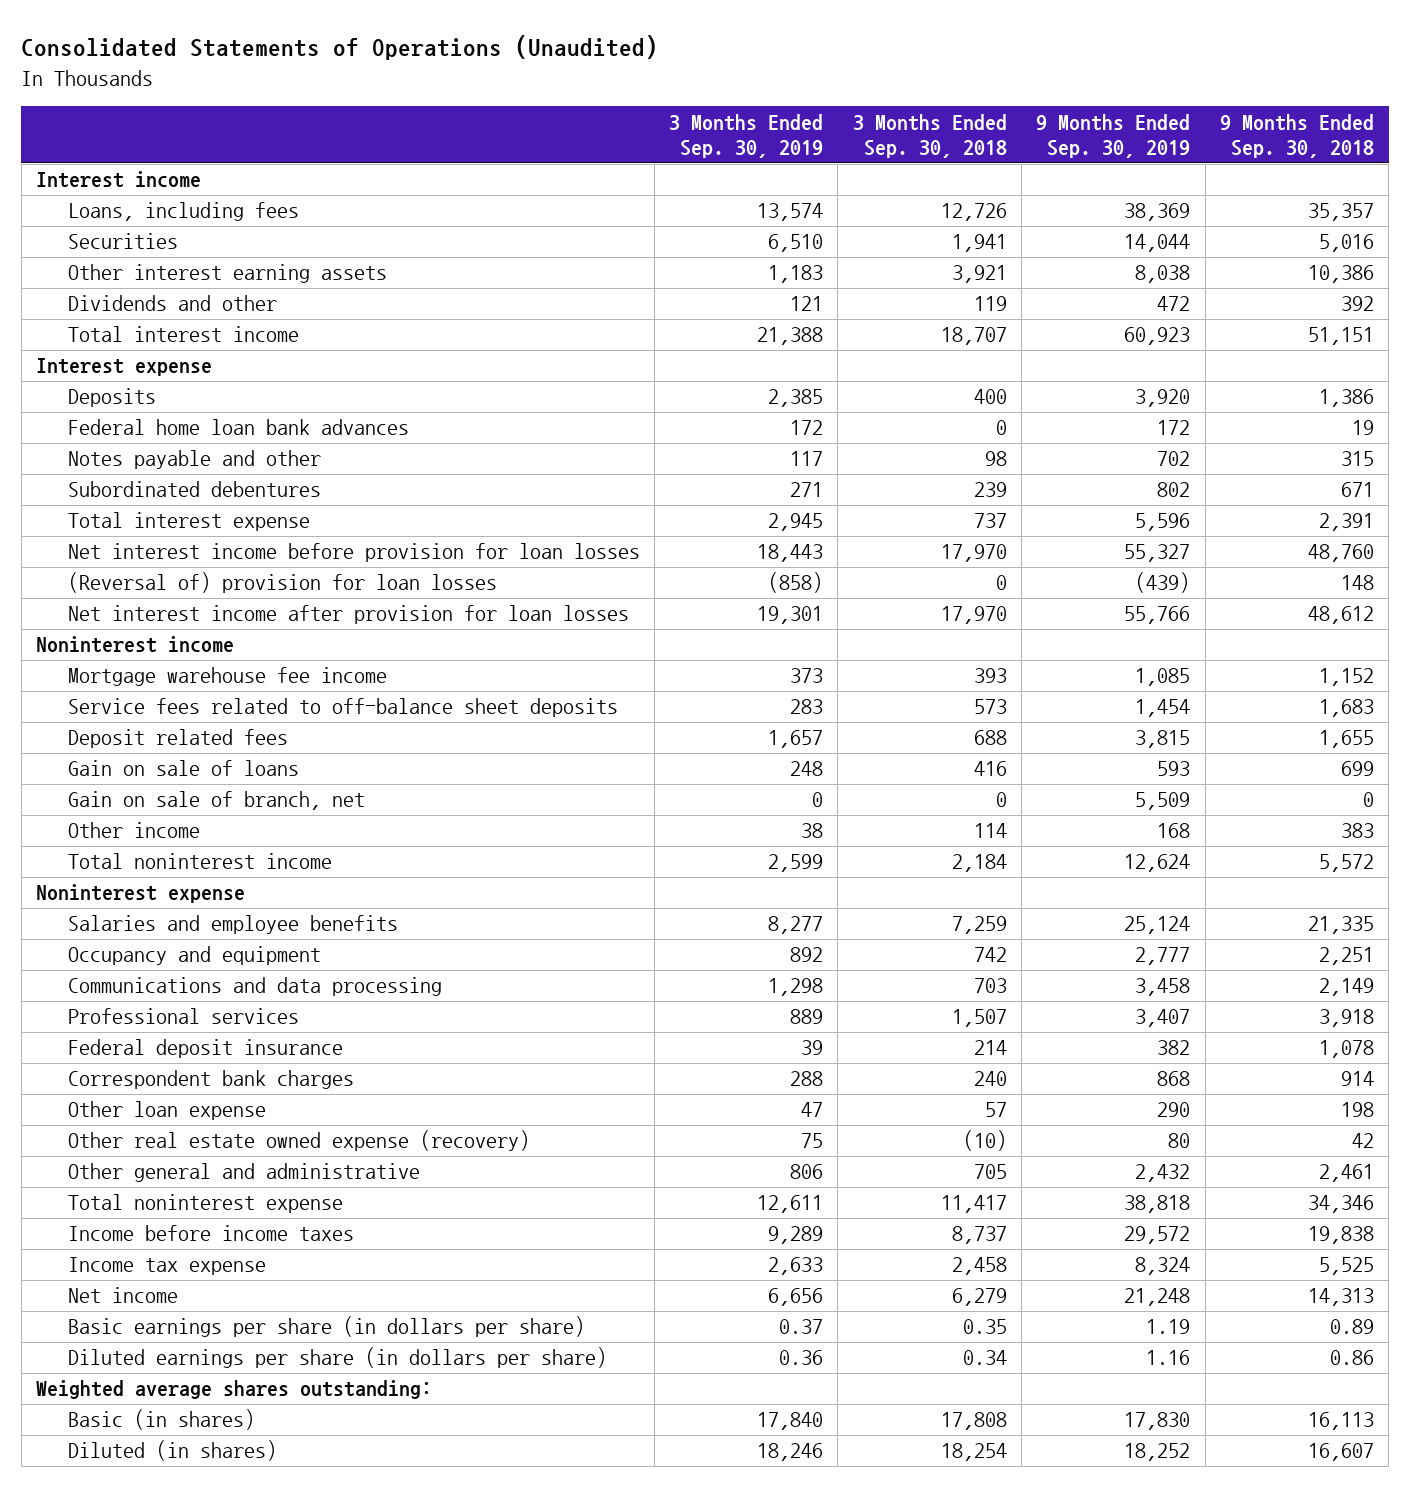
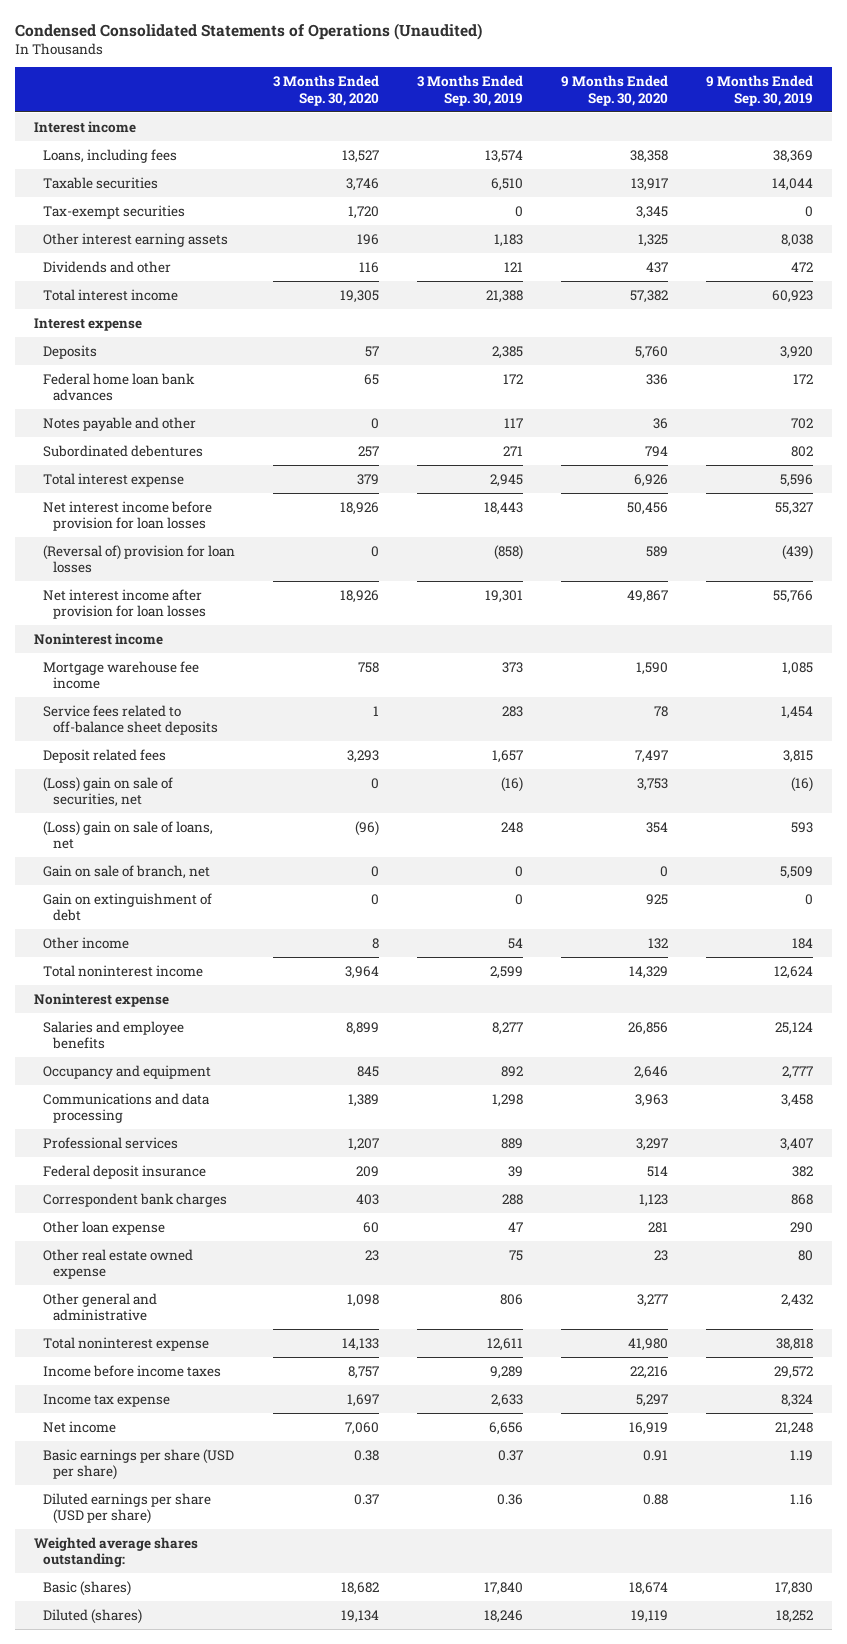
[21,35,659,61] Consolidated Statements of Operations (Unaudited) -> [14,22,482,40] Condensed Consolidated Statements of Operations (Unaudited)
[852,113,1007,159] 3 Months Ended Sep. 30, 2018 -> none
[1220,113,1375,159] 9 Months Ended Sep. 30, 2018 -> none
none -> [273,74,380,106] 3 Months Ended Sep. 30, 2020
none -> [561,74,669,106] 9 Months Ended Sep. 30, 2020
[67,233,178,250] Securities -> [43,176,159,189] Taxable securities
none -> [43,204,186,219] Tax-exempt securities
none -> [43,776,174,808] (Loss) gain on sale of securities, net
[67,760,299,777] Gain on sale of loans -> [43,820,214,850] (Loss) gain on sale of loans, net
none -> [43,892,213,922] Gain on extinguishment of debt
[801,823,824,839] 38 -> [508,937,524,949] 54
[1157,823,1191,839] 168 -> [791,937,813,949] 184
[67,1130,530,1152] Other real estate owned expense (recovery) -> [43,1248,194,1280] Other real estate owned expense
[67,1316,585,1338] Basic earnings per share (in dollars per share) -> [43,1448,235,1481] Basic earnings per share (USD per share)
[67,1347,607,1369] Diluted earnings per share (in dollars per share) -> [43,1492,212,1525] Diluted earnings per share (USD per share)
[67,1409,255,1431] Basic (in shares) -> [43,1580,132,1596] Basic (shares)
[67,1440,277,1462] Diluted (in shares) -> [43,1608,143,1624] Diluted (shares)

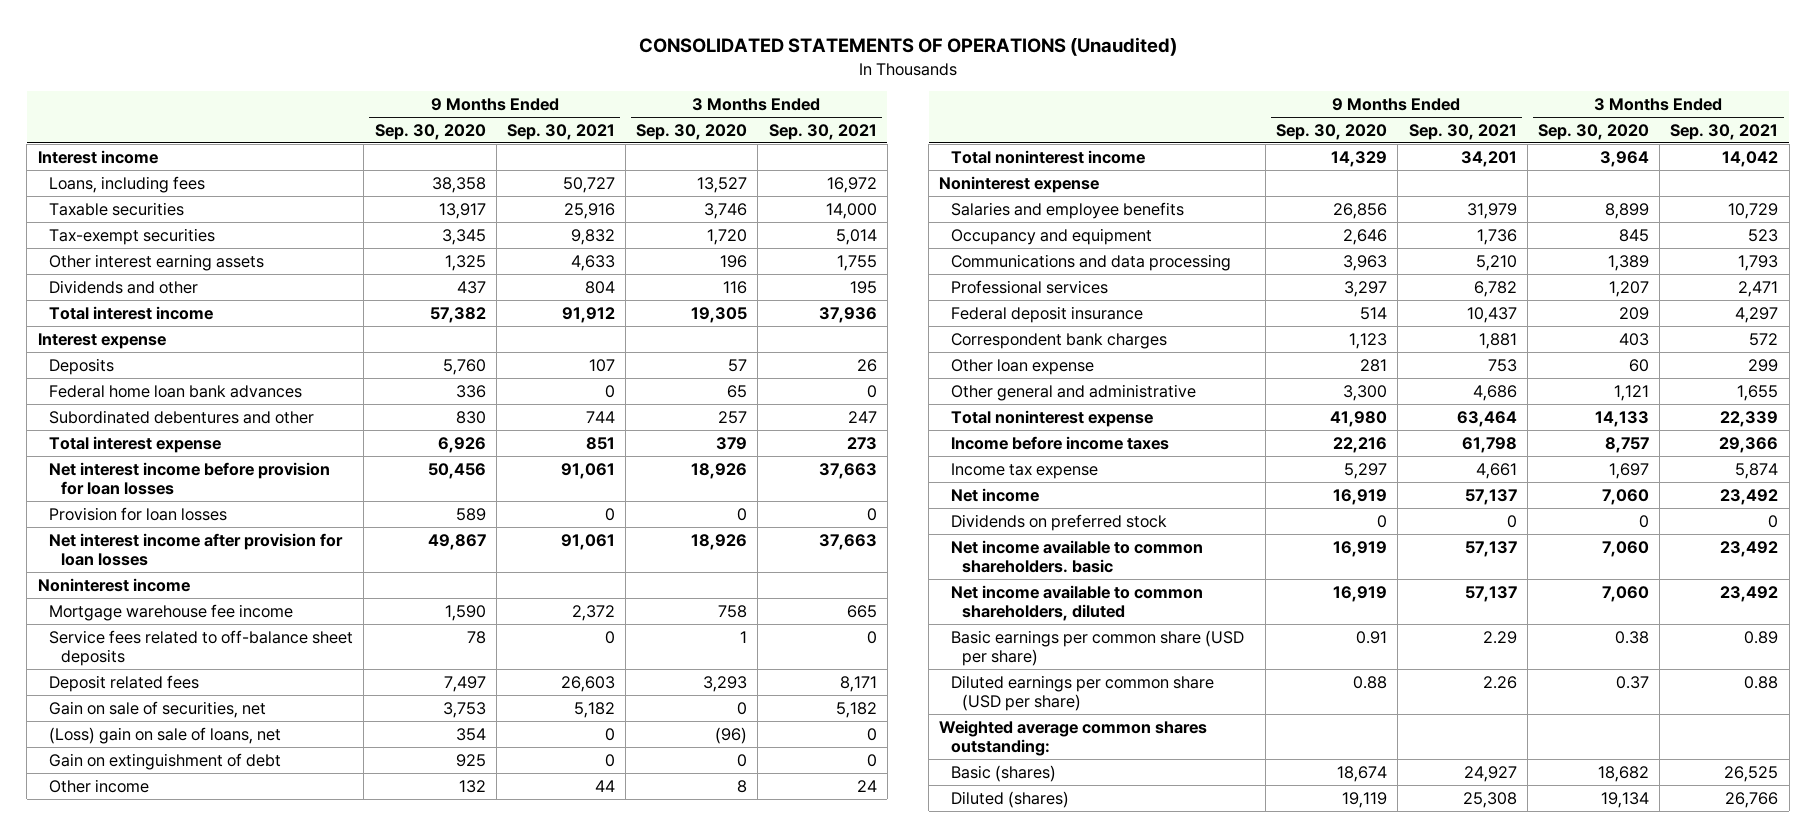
[14,22,482,40] Condensed Consolidated Statements of Operations (Unaudited) -> [638,37,1177,57] CONSOLIDATED STATEMENTS OF OPERATIONS (Unaudited)
[417,74,524,106] 3 Months Ended Sep. 30, 2019 -> none
[705,74,813,106] 9 Months Ended Sep. 30, 2019 -> none
none -> [506,123,615,140] Sep. 30, 2021
none -> [768,123,877,140] Sep. 30, 2021
[43,416,197,431] Notes payable and other -> none
[43,444,204,457] Subordinated debentures -> [49,409,315,424] Subordinated debentures and other
[645,445,669,457] 794 -> [455,410,486,424] 830
[43,544,236,574] (Reversal of) provision for loan losses -> [49,506,228,521] Provision for loan losses
[43,776,174,808] (Loss) gain on sale of securities, net -> [49,700,267,718] Gain on sale of securities, net
[43,864,211,879] Gain on sale of branch, net -> none
[43,1248,194,1280] Other real estate owned expense -> none
[347,1293,380,1307] 1,098 -> [1613,384,1649,401] 1,121
[637,1293,669,1307] 3,277 -> [1343,384,1388,401] 3,300
none -> [950,513,1167,531] Dividends on preferred stock
none -> [950,539,1203,573] Net income available to common shareholders. basic
none -> [950,584,1203,621] Net income available to common shareholders, diluted
[43,1448,235,1481] Basic earnings per share (USD per share) -> [950,629,1244,666] Basic earnings per common share (USD per share)
[43,1492,212,1525] Diluted earnings per share (USD per share) -> [950,674,1214,711] Diluted earnings per common share (USD per share)
[33,1536,198,1568] Weighted average shares outstanding: -> [939,719,1208,756] Weighted average common shares outstanding:

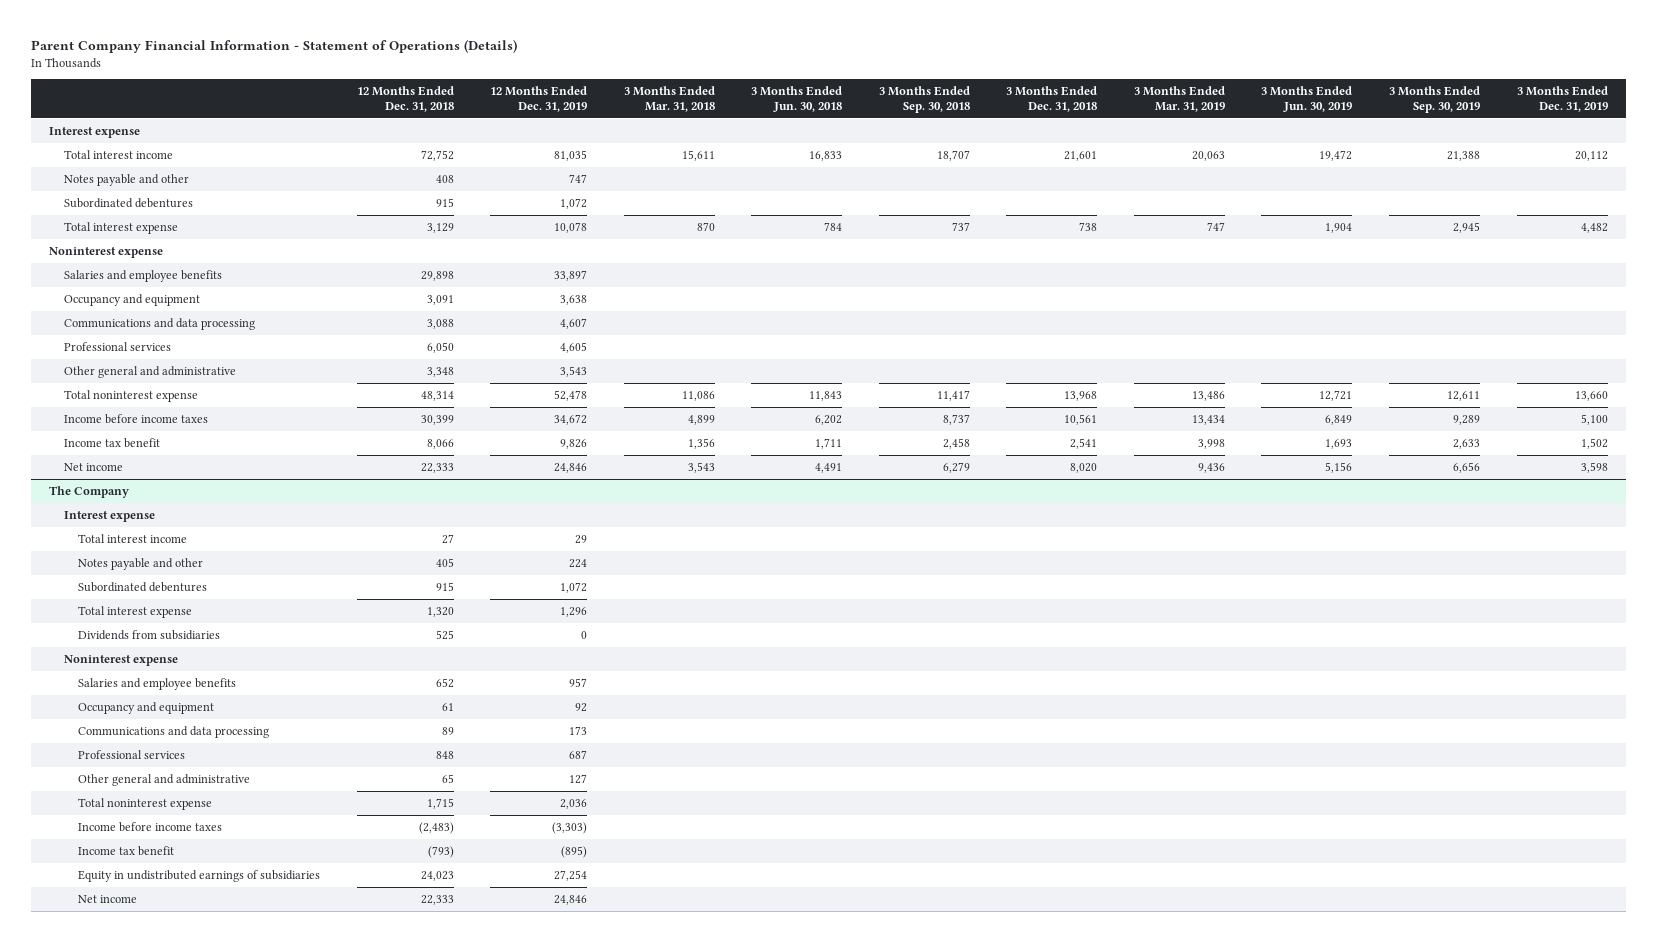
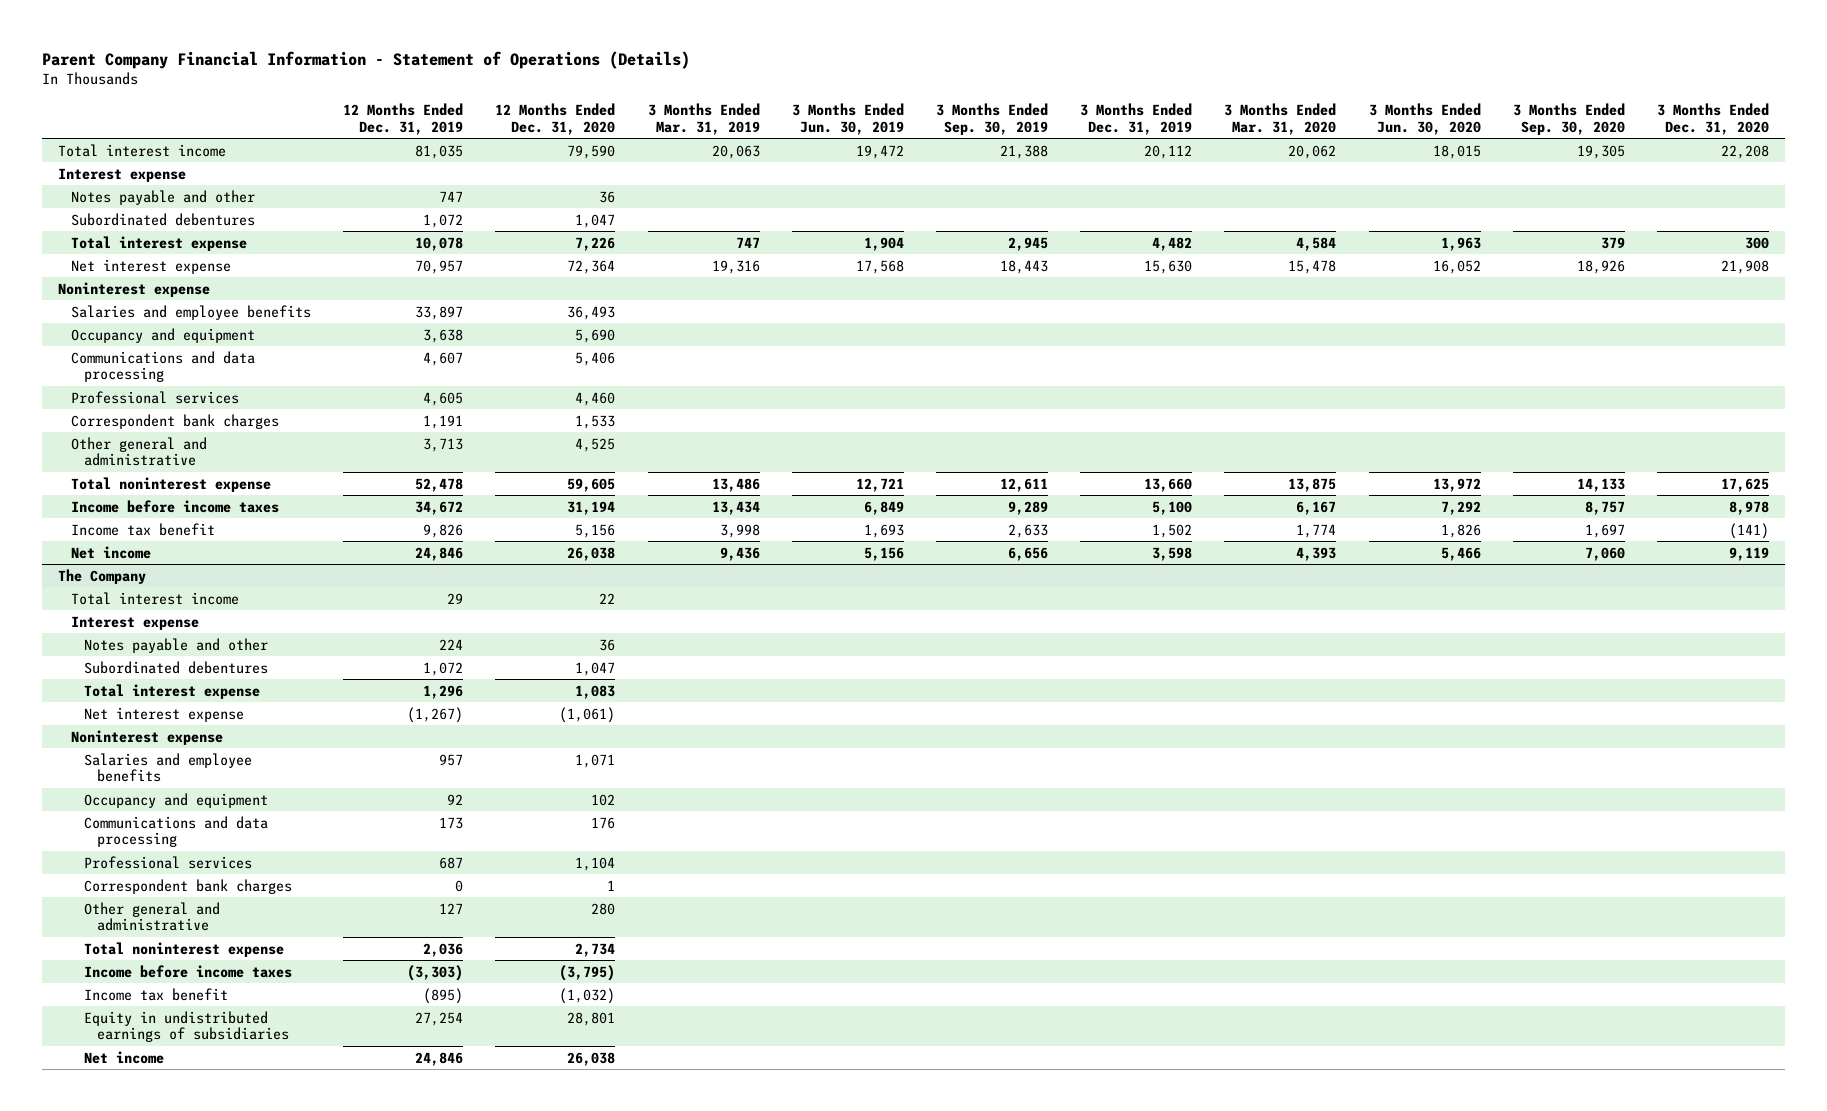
[356,86,454,112] 12 Months Ended Dec. 31, 2018 -> none
[623,86,715,112] 3 Months Ended Mar. 31, 2018 -> none
[751,86,843,112] 3 Months Ended Jun. 30, 2018 -> none
[878,86,970,113] 3 Months Ended Sep. 30, 2018 -> none
[1006,86,1098,112] 3 Months Ended Dec. 31, 2018 -> none
none -> [495,103,616,135] 12 Months Ended Dec. 31, 2020
none -> [1224,103,1337,135] 3 Months Ended Mar. 31, 2020
none -> [1368,103,1481,135] 3 Months Ended Jun. 30, 2020
none -> [1512,103,1625,135] 3 Months Ended Sep. 30, 2020
none -> [1656,103,1769,135] 3 Months Ended Dec. 31, 2020
[49,126,141,138] Interest expense -> [58,167,187,182] Interest expense
none -> [71,258,232,274] Net interest expense
none -> [71,413,280,429] Correspondent bank charges
[560,365,588,377] 3,543 -> [423,437,464,452] 3,713
[63,510,155,522] Interest expense -> [71,615,200,630] Interest expense
[77,629,220,640] Dividends from subsidiaries -> none
none -> [83,706,244,722] Net interest expense
none -> [83,878,292,894] Correspondent bank charges

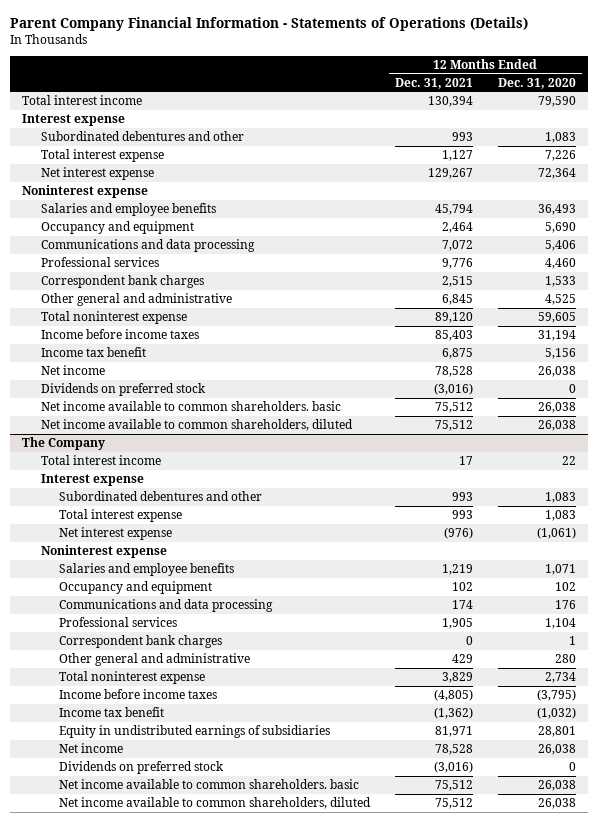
[42,50,691,69] Parent Company Financial Information - Statement of Operations (Details) -> [9,16,528,31] Parent Company Financial Information - Statements of Operations (Details)
[343,103,464,135] 12 Months Ended Dec. 31, 2019 -> none
[647,103,760,135] 3 Months Ended Mar. 31, 2019 -> none
[791,103,904,135] 3 Months Ended Jun. 30, 2019 -> none
[936,103,1049,135] 3 Months Ended Sep. 30, 2019 -> none
[1080,103,1193,135] 3 Months Ended Dec. 31, 2019 -> none
[1224,103,1337,135] 3 Months Ended Mar. 31, 2020 -> none
[1368,103,1481,135] 3 Months Ended Jun. 30, 2020 -> none
[1512,103,1625,135] 3 Months Ended Sep. 30, 2020 -> none
[1656,103,1769,135] 3 Months Ended Dec. 31, 2020 -> none
none -> [395,77,474,89] Dec. 31, 2021
[71,189,256,205] Notes payable and other -> none
[71,212,256,226] Subordinated debentures -> [40,131,244,142] Subordinated debentures and other
[575,213,616,228] 1,047 -> [544,132,576,144] 1,083
none -> [40,383,206,397] Dividends on preferred stock
none -> [40,401,341,412] Net income available to common shareholders. basic
none -> [40,419,353,432] Net income available to common shareholders, diluted
[83,637,268,653] Notes payable and other -> none
[83,660,268,674] Subordinated debentures -> [59,491,263,502] Subordinated debentures and other
[575,661,616,676] 1,047 -> [544,492,576,504] 1,083
none -> [59,761,225,775] Dividends on preferred stock
none -> [59,779,360,790] Net income available to common shareholders. basic
none -> [59,797,372,810] Net income available to common shareholders, diluted

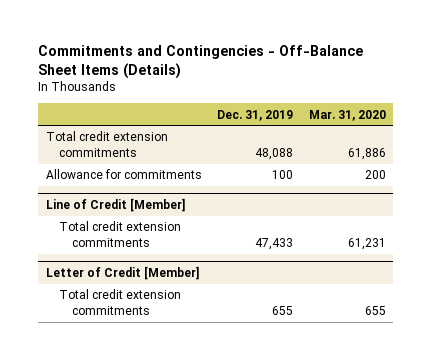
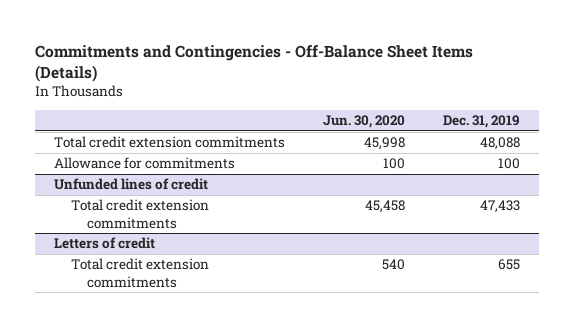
[308,109,386,121] Mar. 31, 2020 -> none
none -> [322,115,405,129] Jun. 30, 2020
[45,198,186,213] Line of Credit [Member] -> [54,178,209,191] Unfunded lines of credit
[45,266,200,281] Letter of Credit [Member] -> [54,237,156,250] Letters of credit

